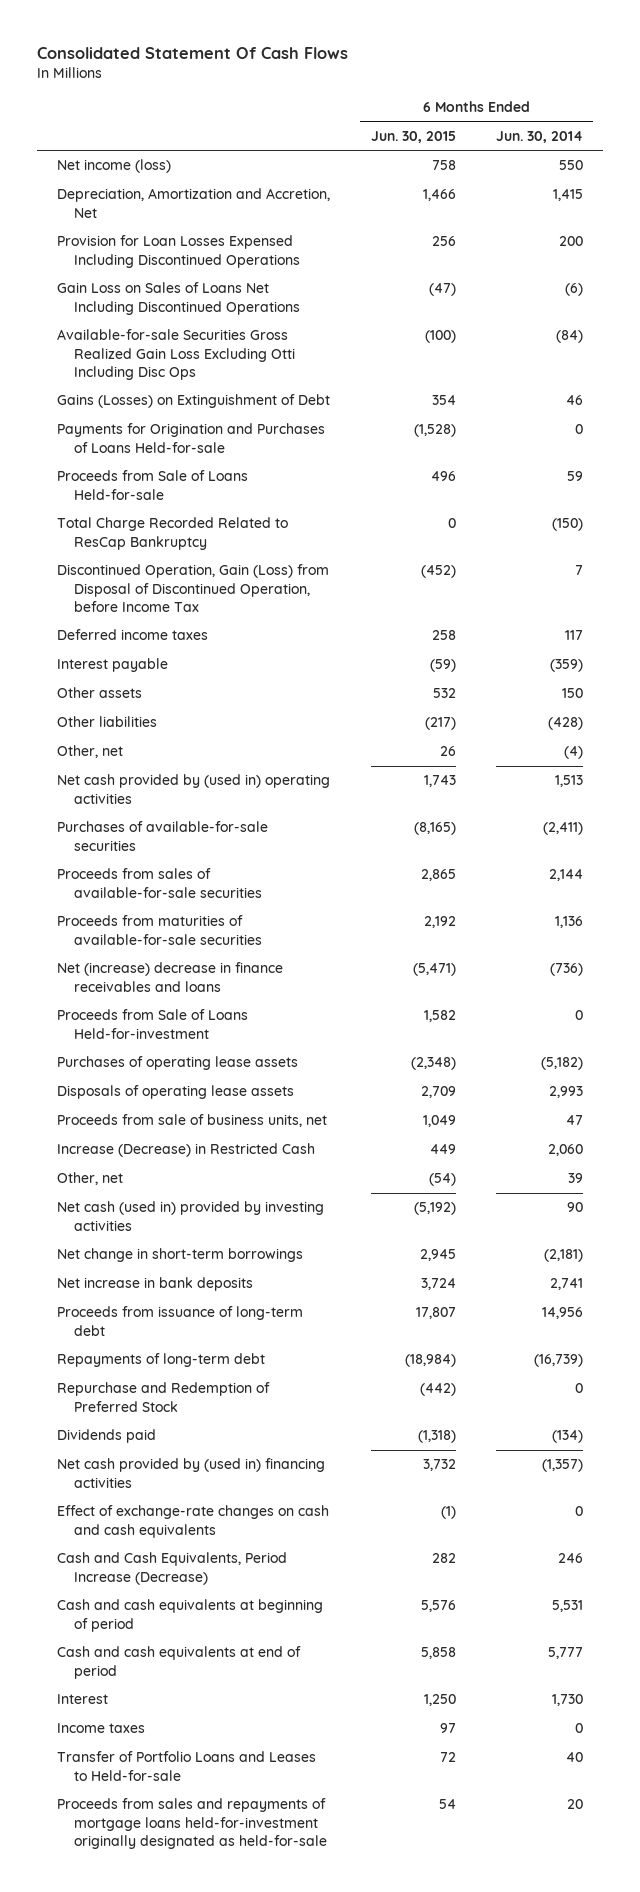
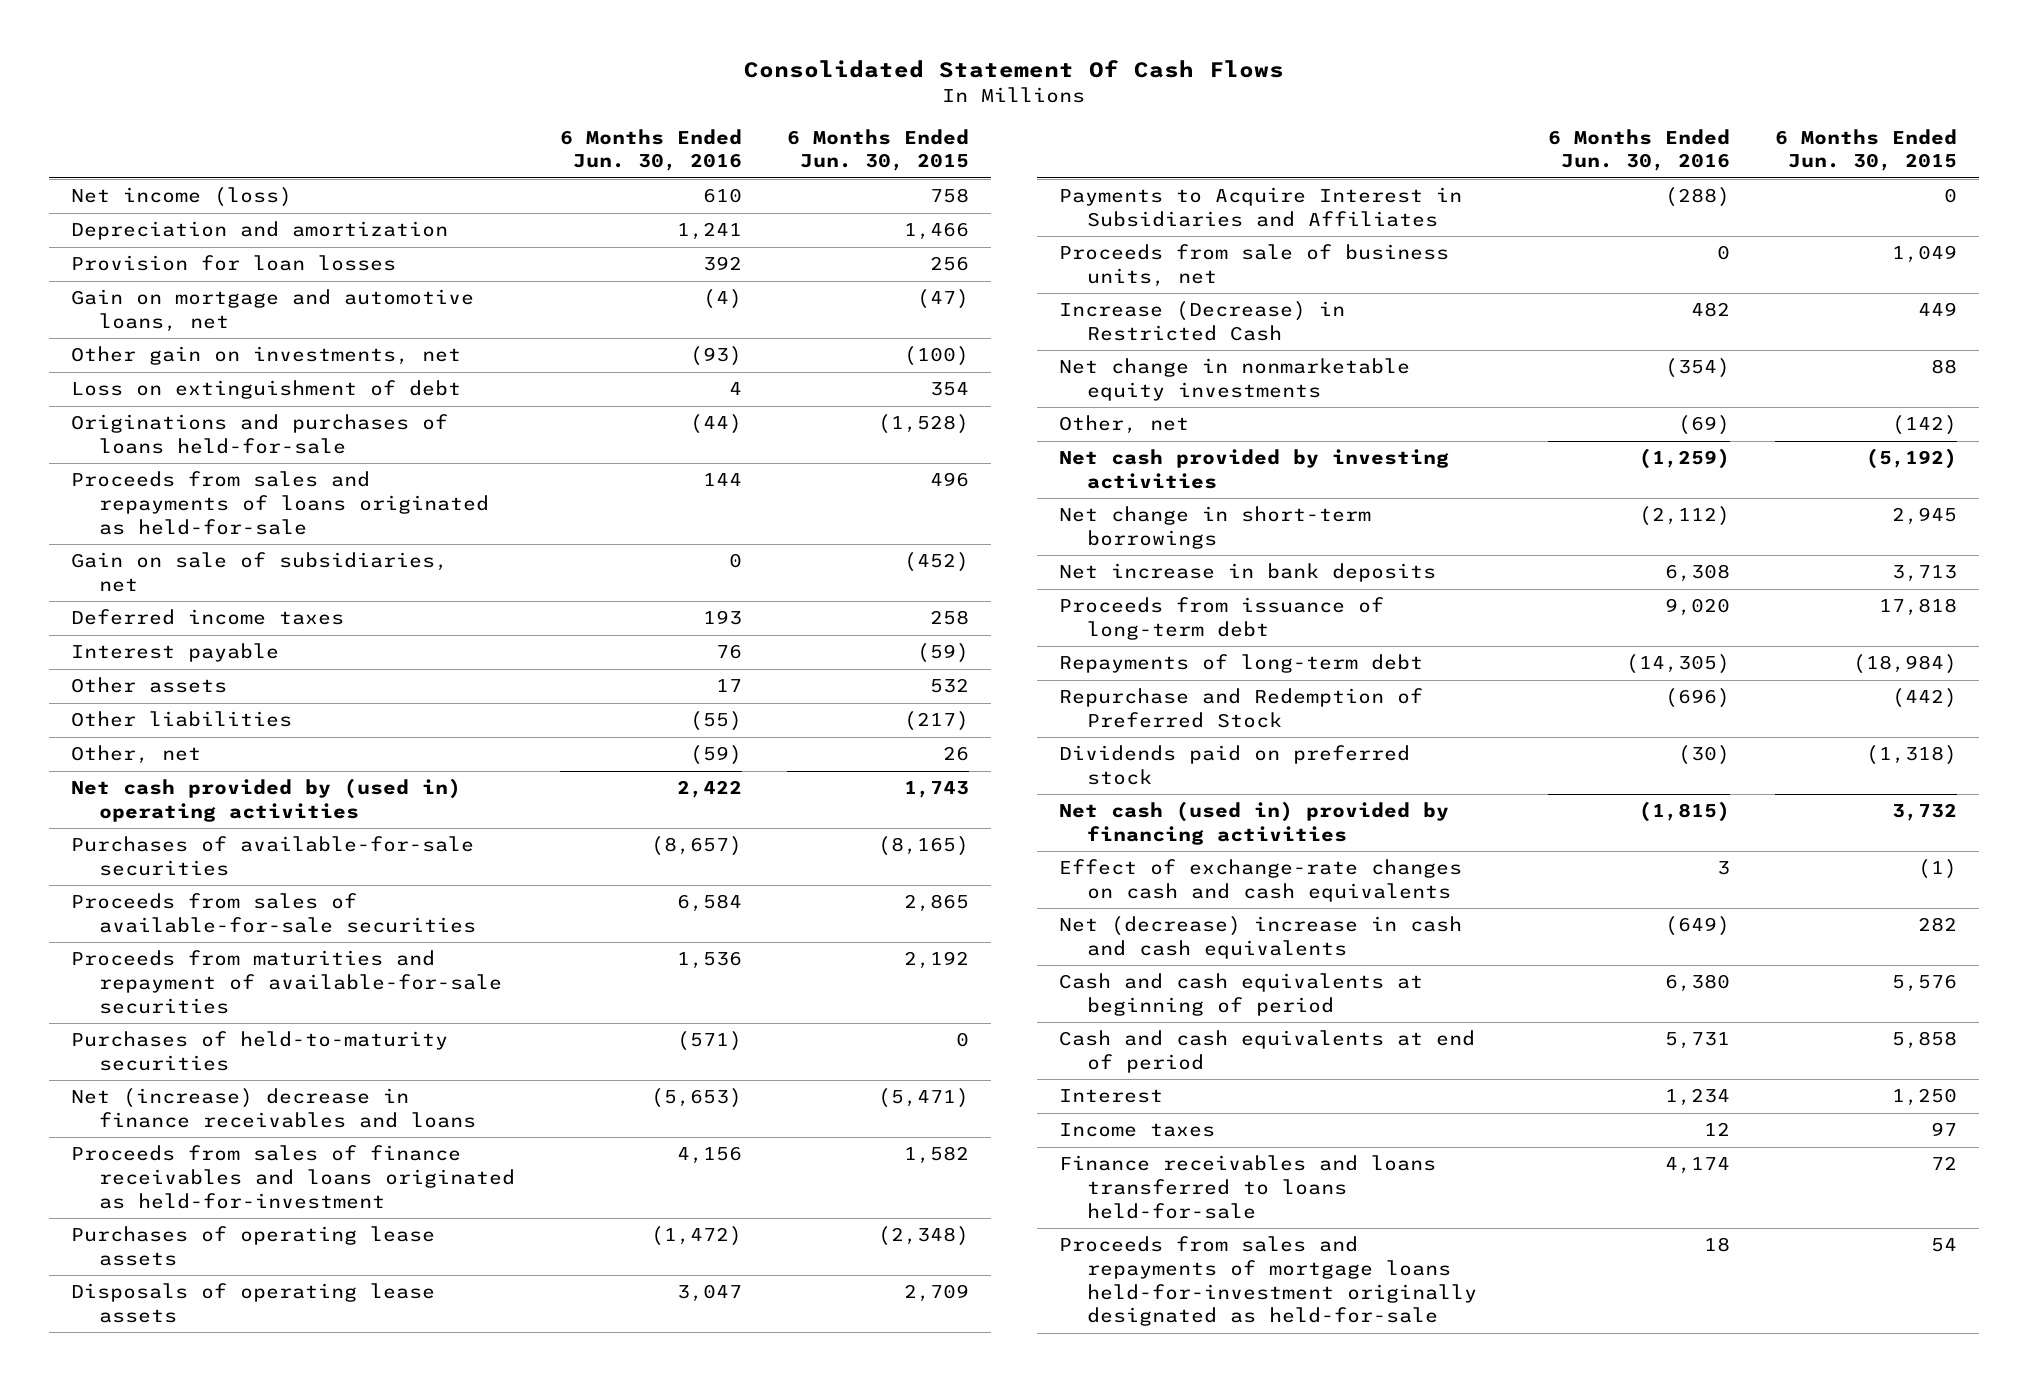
[495,130,583,143] Jun. 30, 2014 -> none
none -> [560,128,743,172] 6 Months Ended Jun. 30, 2016
[57,517,289,550] Total Charge Recorded Related to ResCap Bankruptcy -> none
[57,188,331,218] Depreciation, Amortization and Accretion, Net -> [71,221,449,241] Depreciation and amortization
[57,235,300,268] Provision for Loan Losses Expensed Including Discontinued Operations -> [71,255,397,272] Provision for loan losses
[57,282,300,315] Gain Loss on Sales of Loans Net Including Discontinued Operations -> [71,289,475,332] Gain on mortgage and automotive loans, net
[57,329,295,381] Available-for-sale Securities Gross Realized Gain Loss Excluding Otti Including Disc Ops -> [71,346,462,366] Other gain on investments, net
[57,394,331,409] Gains (Losses) on Extinguishment of Debt -> [71,380,462,400] Loss on extinguishment of debt
[57,423,326,453] Payments for Origination and Purchases of Loans Held-for-sale -> [71,414,449,454] Originations and purchases of loans held-for-sale
[57,470,249,500] Proceeds from Sale of Loans Held-for-sale -> [71,471,490,535] Proceeds from sales and repayments of loans originated as held-for-sale
[57,564,330,613] Discontinued Operation, Gain (Loss) from Disposal of Discontinued Operation, before Income Tax -> [71,552,449,592] Gain on sale of subsidiaries, net
[57,915,262,945] Proceeds from maturities of available-for-sale securities -> [71,950,503,1014] Proceeds from maturities and repayment of available-for-sale securities
none -> [71,1031,449,1071] Purchases of held-to-maturity securities
[57,1009,249,1039] Proceeds from Sale of Loans Held-for-investment -> [71,1145,516,1209] Proceeds from sales of finance receivables and loans originated as held-for-investment
none -> [1059,187,1463,227] Payments to Acquire Interest in Subsidiaries and Affiliates
none -> [1059,358,1411,401] Net change in nonmarketable equity investments
[428,1173,456,1187] (54) -> [1891,415,1957,436] (142)
[57,1201,325,1231] Net cash (used in) provided by investing activities -> [1059,449,1450,489] Net cash provided by investing activities
[420,1278,456,1291] 3,724 -> [1891,565,1957,583] 3,713
[415,1307,456,1320] 17,807 -> [1878,598,1957,617] 17,818
[57,1429,157,1444] Dividends paid -> [1059,745,1411,785] Dividends paid on preferred stock
[57,1458,326,1488] Net cash provided by (used in) financing activities -> [1059,801,1450,845] Net cash (used in) provided by financing activities
[57,1552,288,1585] Cash and Cash Equivalents, Period Increase (Decrease) -> [1059,916,1463,959] Net (decrease) increase in cash and cash equivalents
[57,1751,317,1781] Transfer of Portfolio Loans and Leases to Held-for-sale -> [1059,1155,1437,1219] Finance receivables and loans transferred to loans held-for-sale

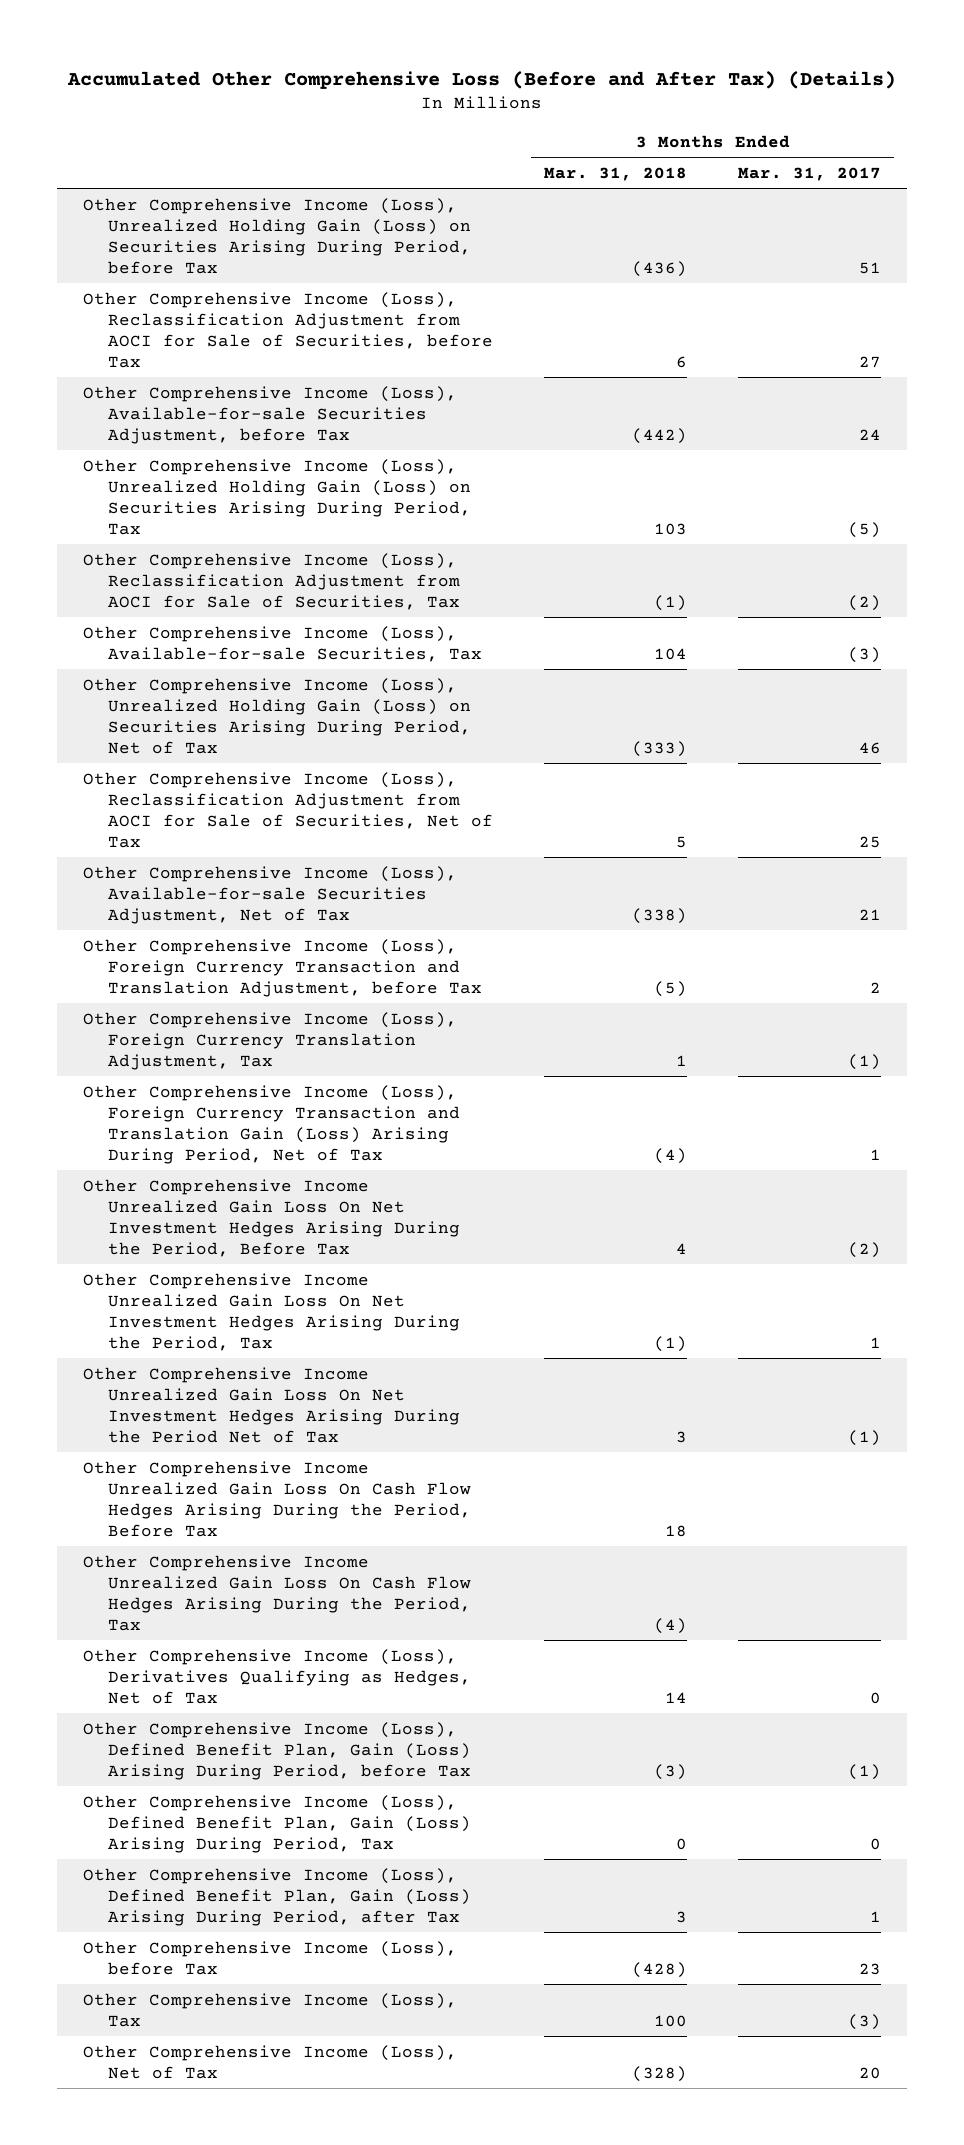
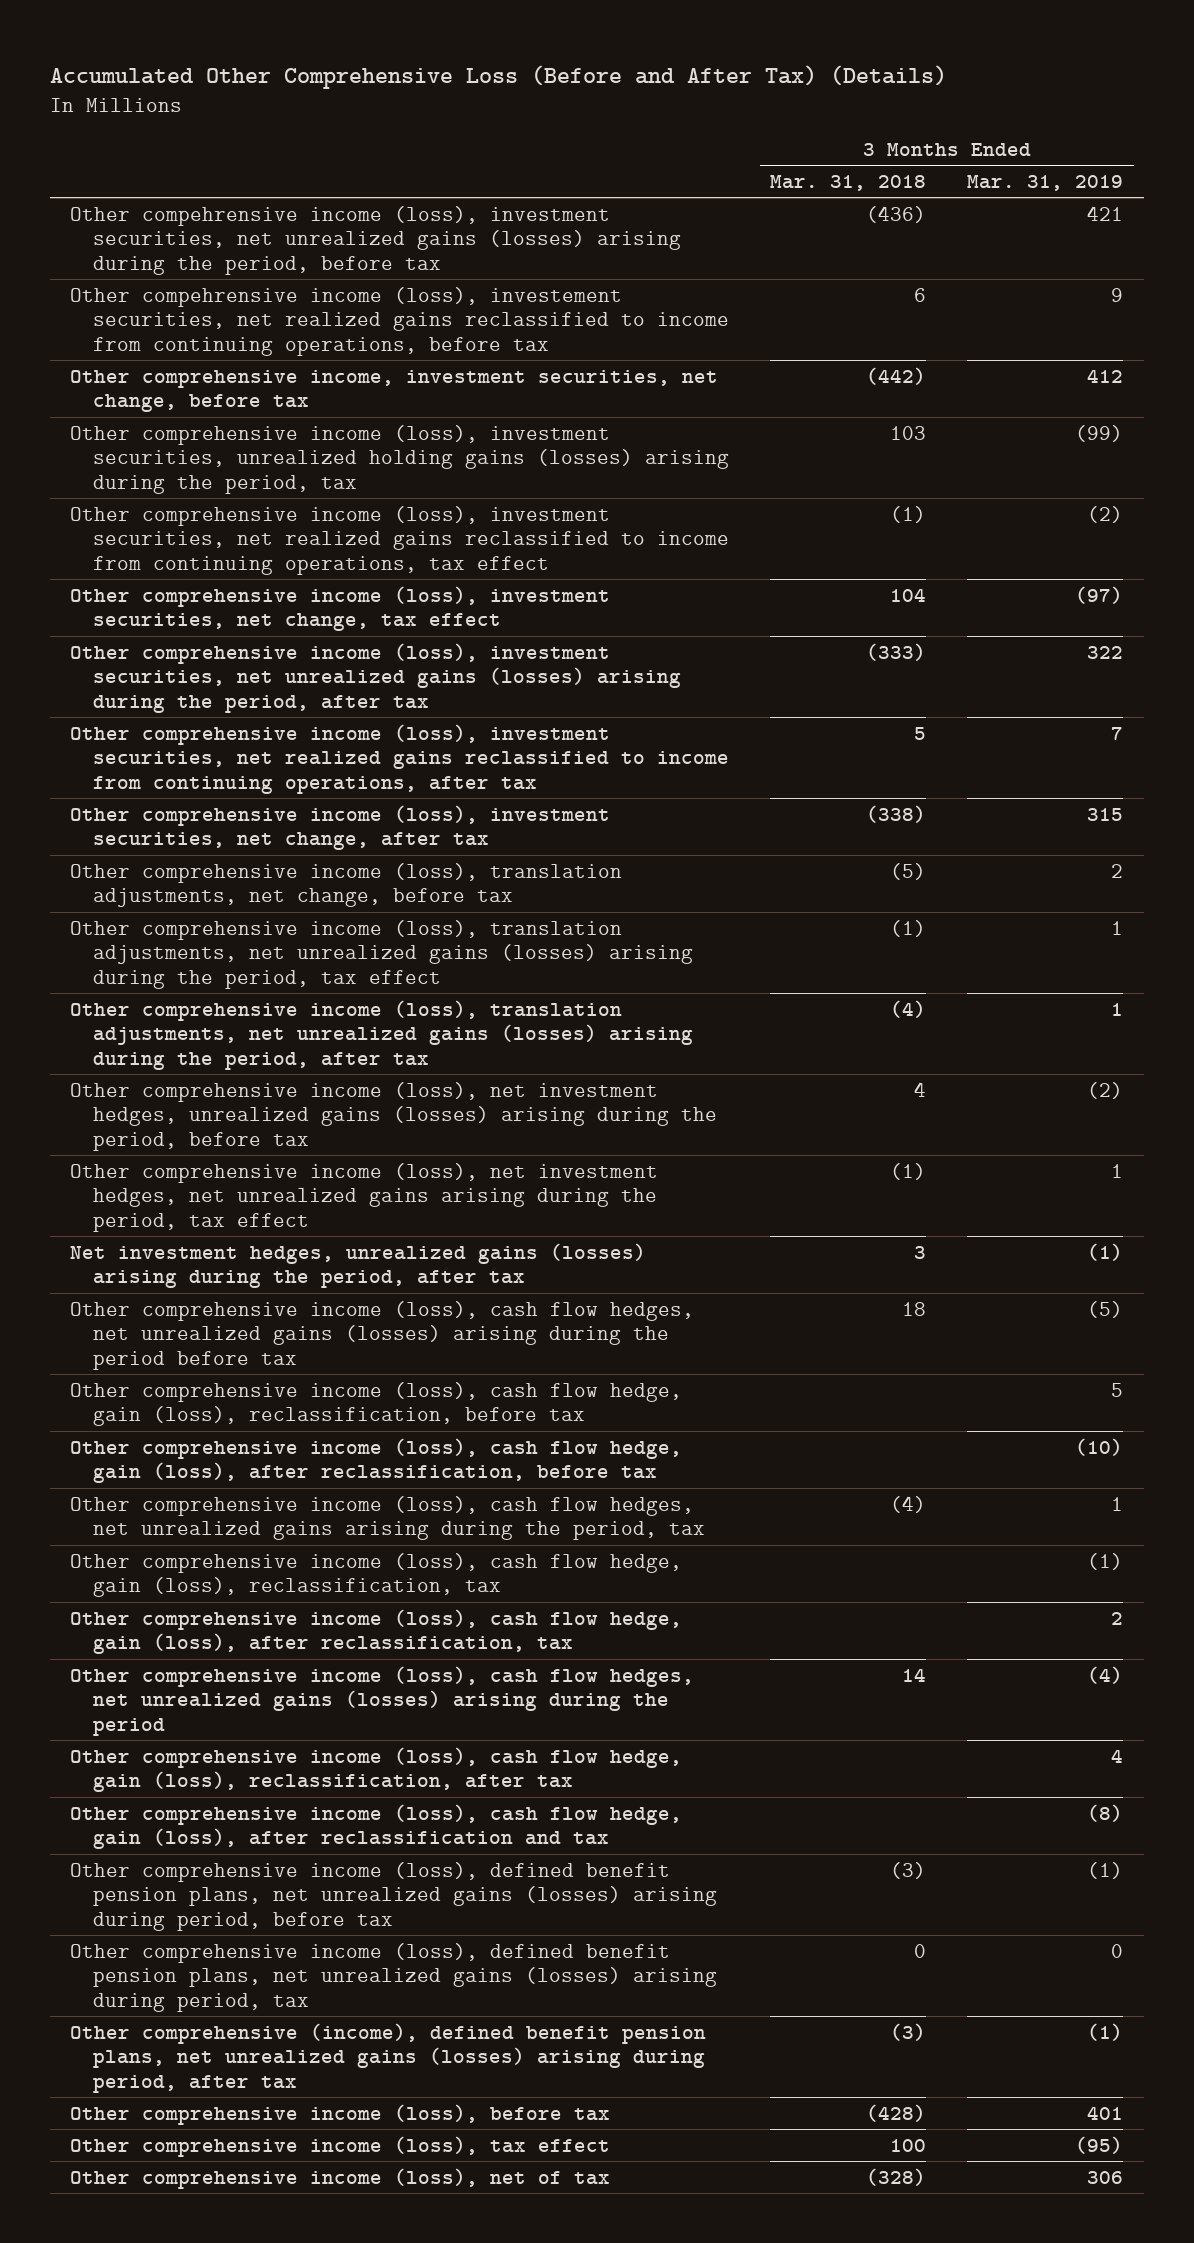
[738,166,882,181] Mar. 31, 2017 -> none
none -> [967,174,1124,191] Mar. 31, 2019
[82,1648,471,1704] Other Comprehensive Income (Loss), Derivatives Qualifying as Hedges, Net of Tax -> none
[82,197,471,274] Other Comprehensive Income (Loss), Unrealized Holding Gain (Loss) on Securities Arising During Period, before Tax -> [70,205,682,275] Other compehrensive income (loss), investment securities, net unrealized gains (losses) arising during the period, before tax
[82,291,493,368] Other Comprehensive Income (Loss), Reclassification Adjustment from AOCI for Sale of Securities, before Tax -> [70,286,730,356] Other compehrensive income (loss), investement securities, net realized gains reclassified to income from continuing operations, before tax
[82,385,457,444] Other Comprehensive Income (Loss), Available-for-sale Securities Adjustment, before Tax -> [70,369,719,413] Other comprehensive income, investment securities, net change, before tax
[82,458,471,535] Other Comprehensive Income (Loss), Unrealized Holding Gain (Loss) on Securities Arising During Period, Tax -> [70,424,730,494] Other comprehensive income (loss), investment securities, unrealized holding gains (losses) arising during the period, tax
[82,552,460,610] Other Comprehensive Income (Loss), Reclassification Adjustment from AOCI for Sale of Securities, Tax -> [70,505,730,575] Other comprehensive income (loss), investment securities, net realized gains reclassified to income from continuing operations, tax effect
[82,625,482,662] Other Comprehensive Income (Loss), Available-for-sale Securities, Tax -> [70,585,611,632] Other comprehensive income (loss), investment securities, net change, tax effect
[82,677,471,754] Other Comprehensive Income (Loss), Unrealized Holding Gain (Loss) on Securities Arising During Period, Net of Tax -> [70,642,682,713] Other comprehensive income (loss), investment securities, net unrealized gains (losses) arising during the period, after tax
[82,771,493,848] Other Comprehensive Income (Loss), Reclassification Adjustment from AOCI for Sale of Securities, Net of Tax -> [70,723,730,794] Other comprehensive income (loss), investment securities, net realized gains reclassified to income from continuing operations, after tax
[82,865,457,924] Other Comprehensive Income (Loss), Available-for-sale Securities Adjustment, Net of Tax -> [70,804,611,851] Other comprehensive income (loss), investment securities, net change, after tax
[82,938,482,997] Other Comprehensive Income (Loss), Foreign Currency Transaction and Translation Adjustment, before Tax -> [70,862,623,908] Other comprehensive income (loss), translation adjustments, net change, before tax
[82,1011,457,1070] Other Comprehensive Income (Loss), Foreign Currency Translation Adjustment, Tax -> [70,919,694,989] Other comprehensive income (loss), translation adjustments, net unrealized gains (losses) arising during the period, tax effect
[675,1054,687,1066] 1 -> [890,919,927,937] (1)
[82,1084,460,1164] Other Comprehensive Income (Loss), Foreign Currency Transaction and Translation Gain (Loss) Arising During Period, Net of Tax -> [70,999,694,1070] Other comprehensive income (loss), translation adjustments, net unrealized gains (losses) arising during the period, after tax
[82,1178,460,1257] Other Comprehensive Income Unrealized Gain Loss On Net Investment Hedges Arising During the Period, Before Tax -> [70,1081,718,1151] Other comprehensive income (loss), net investment hedges, unrealized gains (losses) arising during the period, before tax
[82,1272,460,1351] Other Comprehensive Income Unrealized Gain Loss On Net Investment Hedges Arising During the Period, Tax -> [70,1162,659,1232] Other comprehensive income (loss), net investment hedges, net unrealized gains arising during the period, tax effect
[82,1366,460,1443] Other Comprehensive Income Unrealized Gain Loss On Net Investment Hedges Arising During the Period Net of Tax -> [70,1242,647,1289] Net investment hedges, unrealized gains (losses) arising during the period, after tax
[82,1460,471,1537] Other Comprehensive Income Unrealized Gain Loss On Cash Flow Hedges Arising During the Period, Before Tax -> [70,1300,695,1370] Other comprehensive income (loss), cash flow hedges, net unrealized gains (losses) arising during the period before tax
none -> [70,1381,683,1427] Other comprehensive income (loss), cash flow hedge, gain (loss), reclassification, before tax
none -> [70,1437,683,1484] Other comprehensive income (loss), cash flow hedge, gain (loss), after reclassification, before tax
[82,1554,471,1631] Other Comprehensive Income Unrealized Gain Loss On Cash Flow Hedges Arising During the Period, Tax -> [70,1495,706,1541] Other comprehensive income (loss), cash flow hedges, net unrealized gains arising during the period, tax
none -> [70,1552,683,1598] Other comprehensive income (loss), cash flow hedge, gain (loss), reclassification, tax
none -> [70,1608,683,1655] Other comprehensive income (loss), cash flow hedge, gain (loss), after reclassification, tax
none -> [70,1665,695,1736] Other comprehensive income (loss), cash flow hedges, net unrealized gains (losses) arising during the period
none -> [70,1746,683,1793] Other comprehensive income (loss), cash flow hedge, gain (loss), reclassification, after tax
none -> [70,1803,683,1850] Other comprehensive income (loss), cash flow hedge, gain (loss), after reclassification and tax
[82,1721,471,1780] Other Comprehensive Income (Loss), Defined Benefit Plan, Gain (Loss) Arising During Period, before Tax -> [70,1861,718,1931] Other comprehensive income (loss), defined benefit pension plans, net unrealized gains (losses) arising during period, before tax
[82,1794,471,1853] Other Comprehensive Income (Loss), Defined Benefit Plan, Gain (Loss) Arising During Period, Tax -> [70,1942,718,2012] Other comprehensive income (loss), defined benefit pension plans, net unrealized gains (losses) arising during period, tax
[82,1867,471,1926] Other Comprehensive Income (Loss), Defined Benefit Plan, Gain (Loss) Arising During Period, after Tax -> [70,2022,707,2093] Other comprehensive (income), defined benefit pension plans, net unrealized gains (losses) arising during period, after tax
[675,1910,687,1923] 3 -> [890,2022,927,2041] (3)
[82,1940,457,1975] Other Comprehensive Income (Loss), before Tax -> [70,2103,611,2125] Other comprehensive income (loss), before tax
[82,1992,457,2027] Other Comprehensive Income (Loss), Tax -> [70,2135,611,2157] Other comprehensive income (loss), tax effect
[82,2044,457,2079] Other Comprehensive Income (Loss), Net of Tax -> [70,2167,611,2189] Other comprehensive income (loss), net of tax

